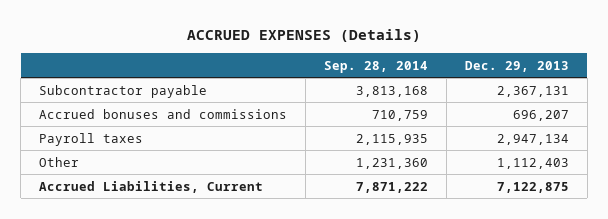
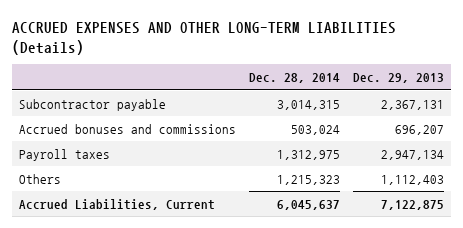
[187,29,422,43] ACCRUED EXPENSES (Details) -> [12,22,397,55] ACCRUED EXPENSES AND OTHER LONG-TERM LIABILITIES (Details)
[324,60,429,73] Sep. 28, 2014 -> none
none -> [249,73,341,84] Dec. 28, 2014
[39,156,80,167] Other -> [18,173,61,184] Others

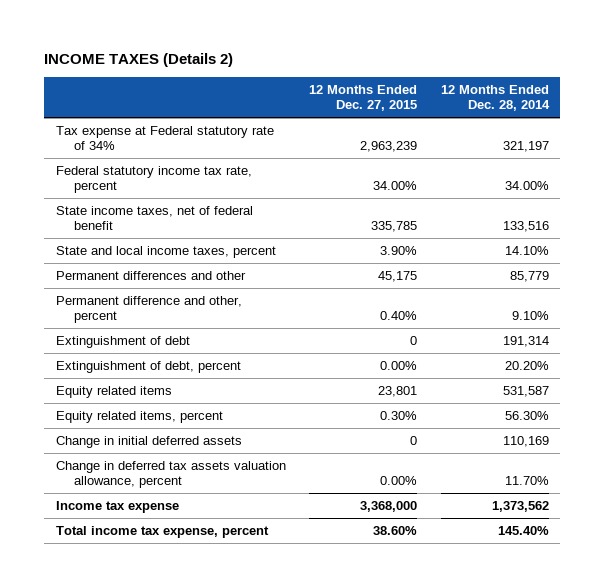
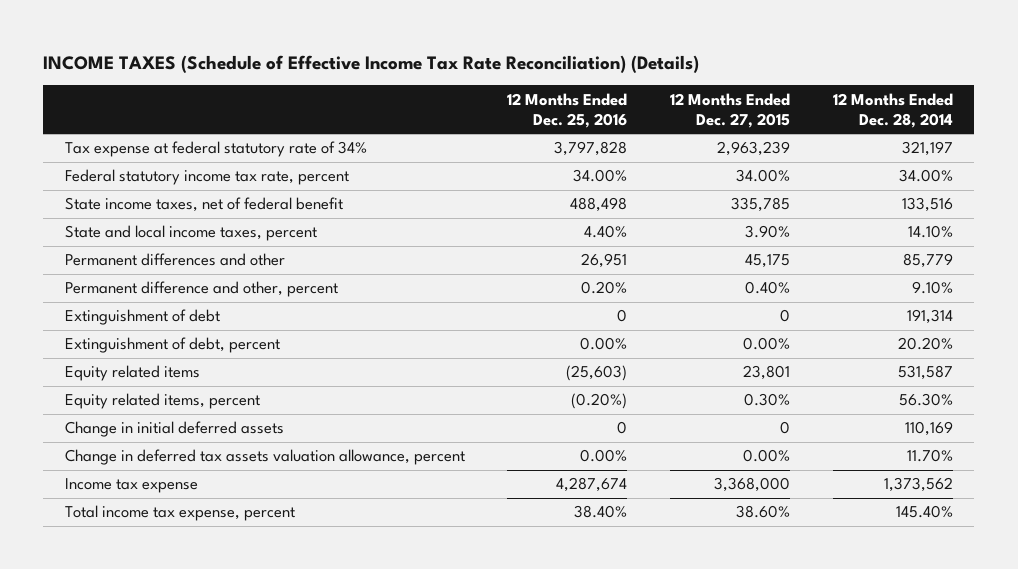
[44,53,234,68] INCOME TAXES (Details 2) -> [43,54,700,73] INCOME TAXES (Schedule of Effective Income Tax Rate Reconciliation) (Details)
none -> [507,92,628,128] 12 Months Ended Dec. 25, 2016
[55,125,274,151] Tax expense at Federal statutory rate of 34% -> [64,141,367,158] Tax expense at federal statutory rate of 34%

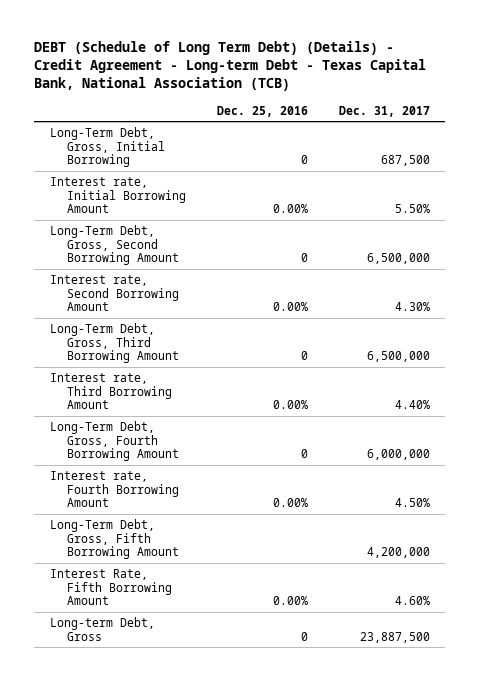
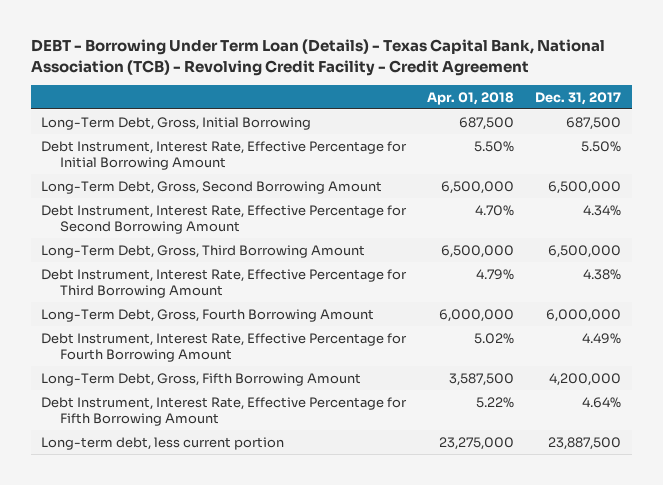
[34,41,427,92] DEBT (Schedule of Long Term Debt) (Details) - Credit Agreement - Long-term Debt - Texas Capital Bank, National Association (TCB) -> [30,39,605,76] DEBT - Borrowing Under Term Loan (Details) - Texas Capital Bank, National Association (TCB) - Revolving Credit Facility - Credit Agreement
[216,105,308,117] Dec. 25, 2016 -> none
none -> [427,91,515,105] Apr. 01, 2018
[49,176,186,214] Interest rate, Initial Borrowing Amount -> [41,140,408,171] Debt Instrument, Interest Rate, Effective Percentage for Initial Borrowing Amount
[49,274,179,312] Interest rate, Second Borrowing Amount -> [41,204,408,235] Debt Instrument, Interest Rate, Effective Percentage for Second Borrowing Amount
[394,302,430,312] 4.30% -> [583,204,622,216] 4.34%
[49,372,172,410] Interest rate, Third Borrowing Amount -> [41,268,408,299] Debt Instrument, Interest Rate, Effective Percentage for Third Borrowing Amount
[394,400,430,410] 4.40% -> [583,268,622,280] 4.38%
[49,470,179,508] Interest rate, Fourth Borrowing Amount -> [41,332,408,363] Debt Instrument, Interest Rate, Effective Percentage for Fourth Borrowing Amount
[394,498,430,508] 4.50% -> [582,332,622,344] 4.49%
[49,568,172,606] Interest Rate, Fifth Borrowing Amount -> [41,396,408,427] Debt Instrument, Interest Rate, Effective Percentage for Fifth Borrowing Amount
[394,596,430,606] 4.60% -> [582,396,622,408] 4.64%
[49,616,155,641] Long-term Debt, Gross -> [41,436,285,450] Long-term debt, less current portion

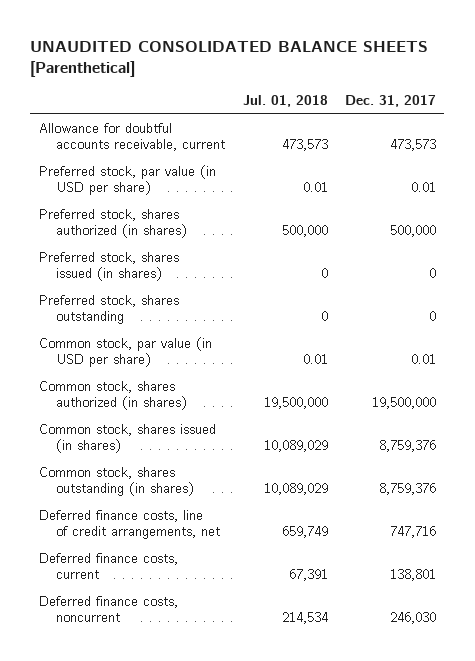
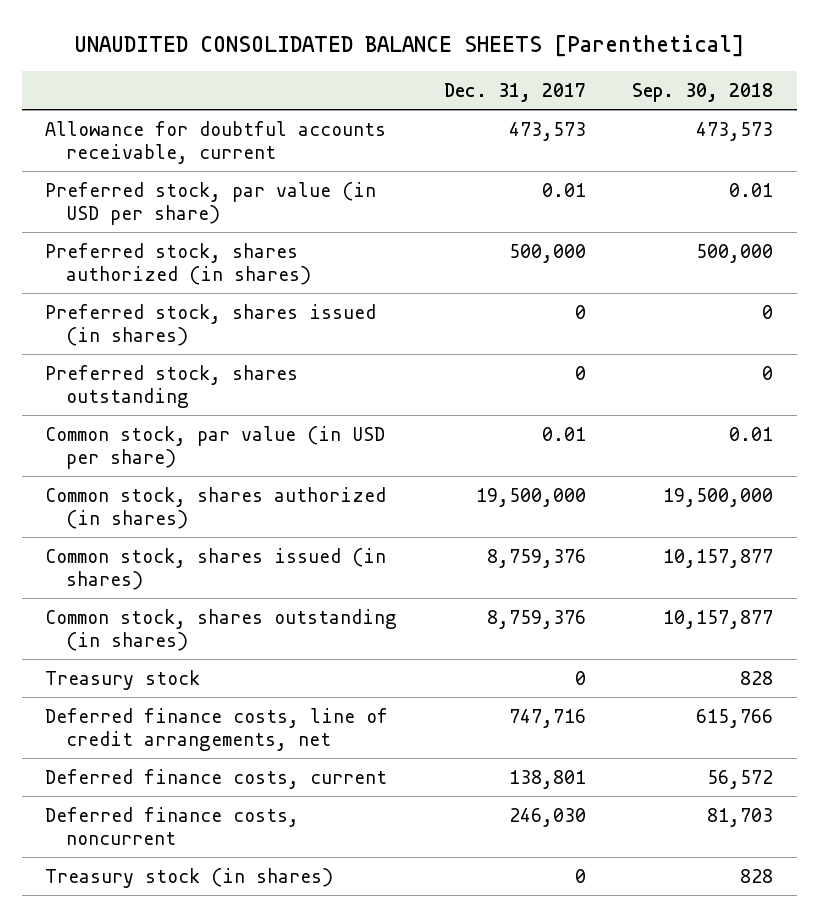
[242,95,328,108] Jul. 01, 2018 -> none
none -> [632,82,774,102] Sep. 30, 2018
none -> [45,669,201,690] Treasury stock
none -> [45,867,334,888] Treasury stock (in shares)

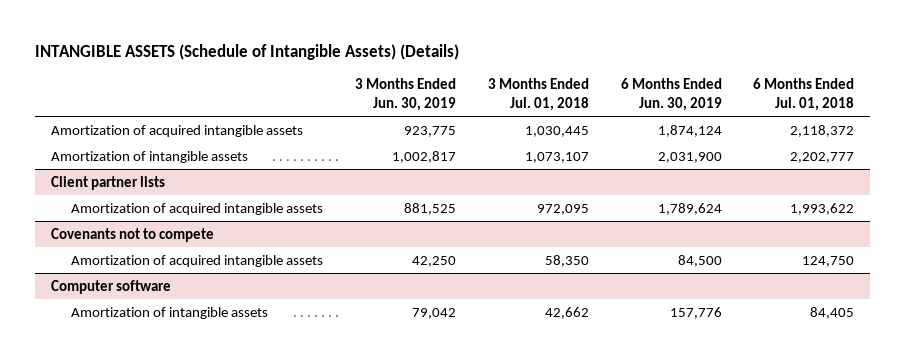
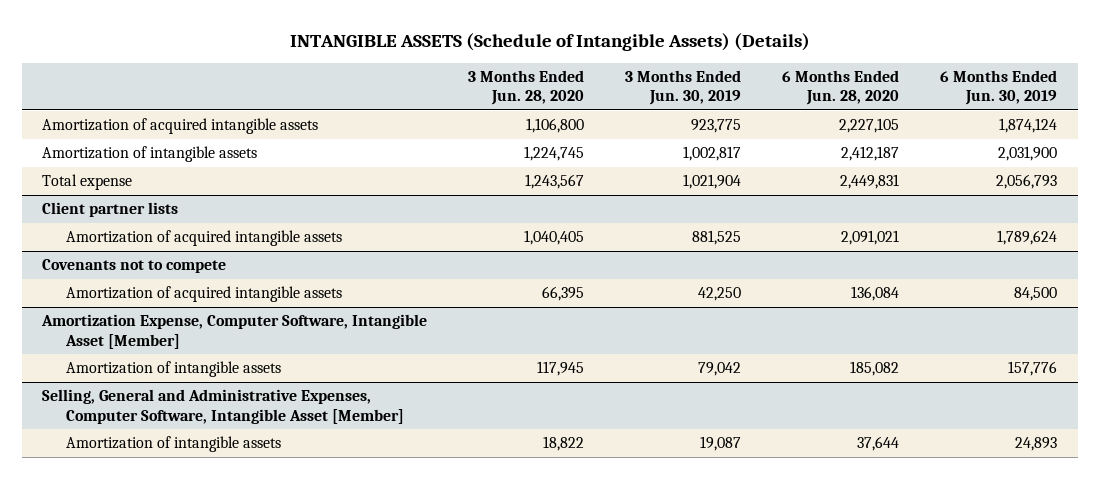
[487,78,589,111] 3 Months Ended Jul. 01, 2018 -> none
[753,78,855,111] 6 Months Ended Jul. 01, 2018 -> none
none -> [468,70,585,106] 3 Months Ended Jun. 28, 2020
none -> [782,70,900,106] 6 Months Ended Jun. 28, 2020
none -> [42,174,133,191] Total expense
[50,279,171,294] Computer software -> none
none -> [41,314,428,349] Amortization Expense, Computer Software, Intangible Asset [Member]
none -> [42,389,404,424] Selling, General and Administrative Expenses, Computer Software, Intangible Asset [Member]
none -> [65,436,281,453] Amortization of intangible assets

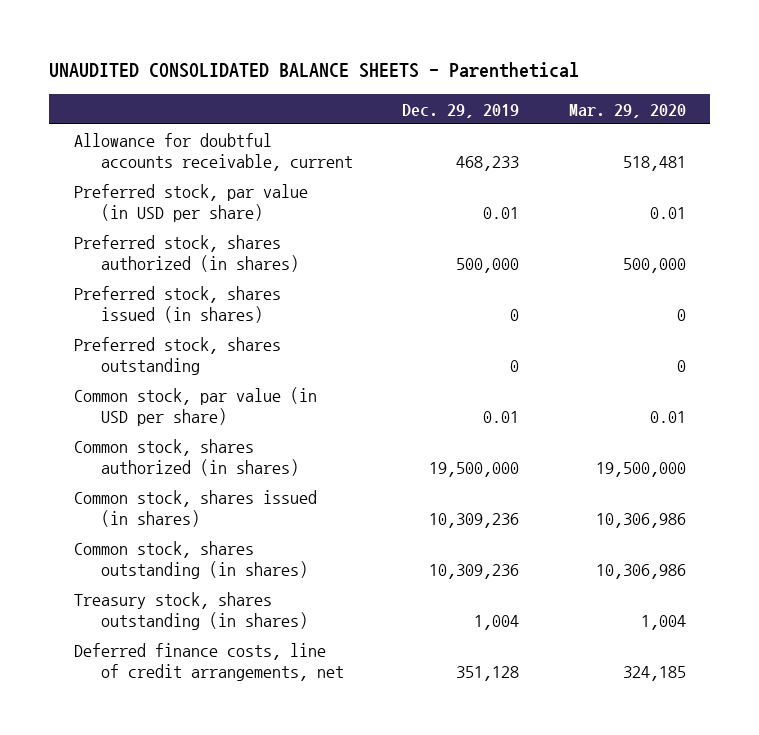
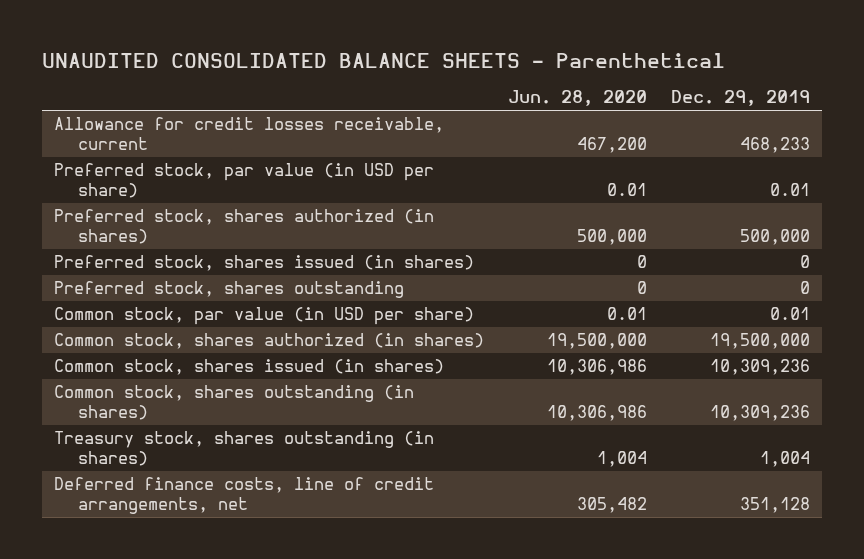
[568,103,686,118] Mar. 29, 2020 -> none
none -> [508,90,648,107] Jun. 28, 2020
[73,132,354,172] Allowance for doubtful accounts receivable, current -> [53,117,444,151] Allowance for credit losses receivable, current

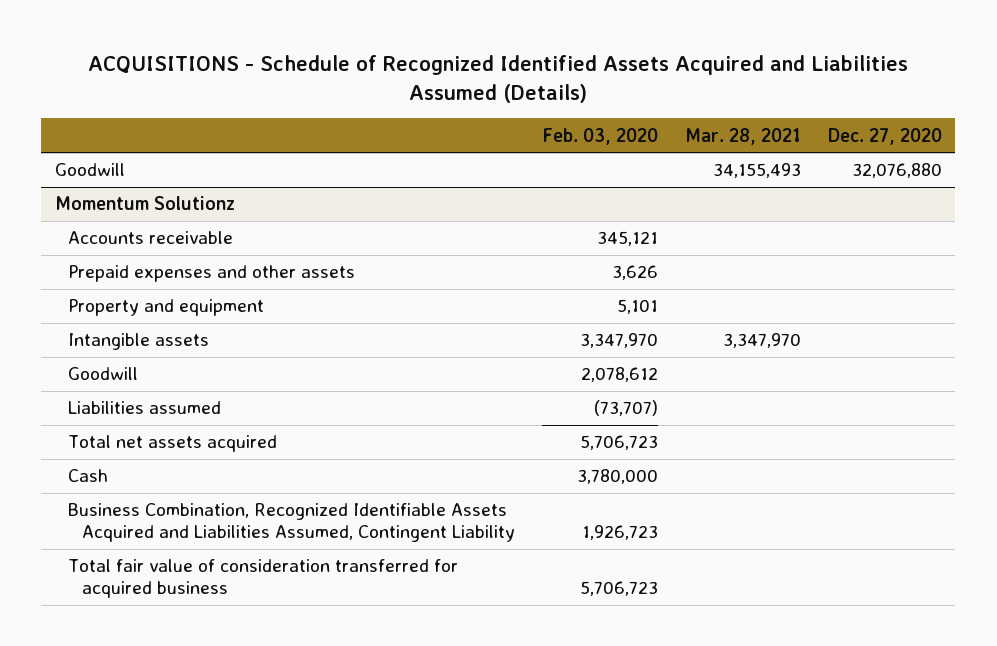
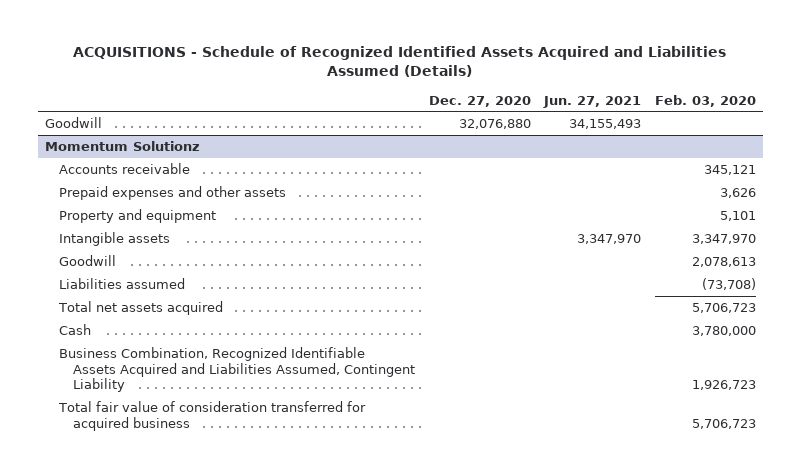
[684,127,801,145] Mar. 28, 2021 -> none
none -> [543,95,642,108] Jun. 27, 2021
[580,367,658,383] 2,078,612 -> [691,256,756,267] 2,078,613
[593,400,658,417] (73,707) -> [701,277,756,290] (73,708)

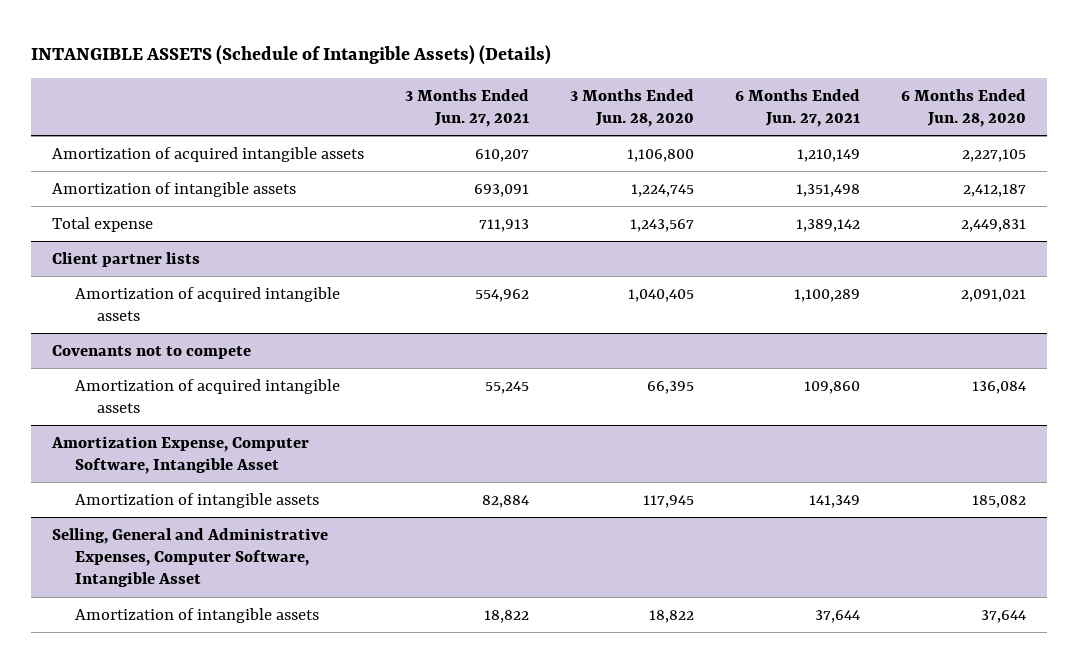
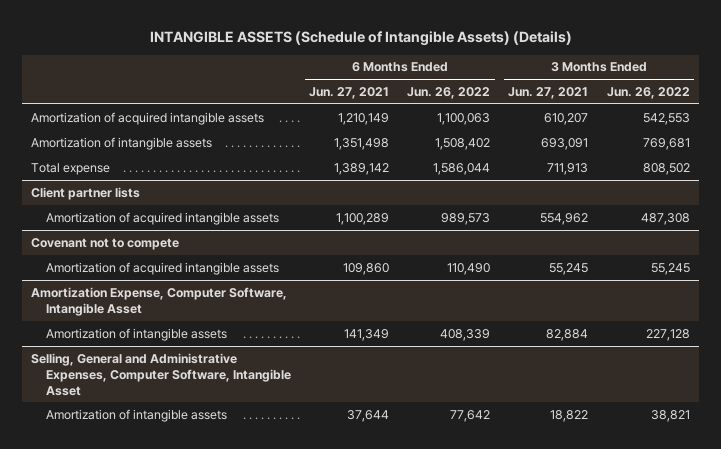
[570,88,695,128] 3 Months Ended Jun. 28, 2020 -> none
[901,88,1027,128] 6 Months Ended Jun. 28, 2020 -> none
none -> [407,86,491,99] Jun. 26, 2022
none -> [606,86,690,99] Jun. 26, 2022
[51,344,251,359] Covenants not to compete -> [31,237,180,250] Covenant not to compete

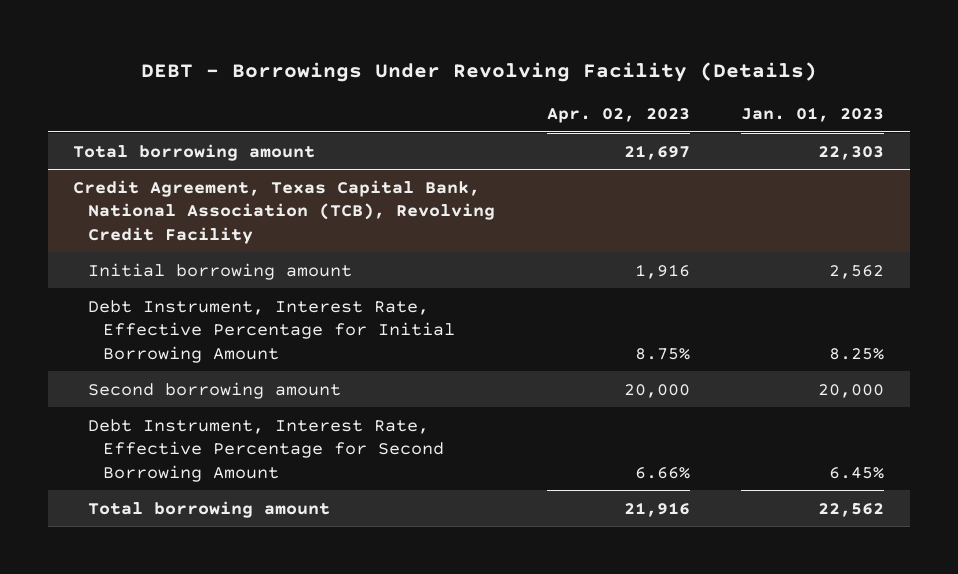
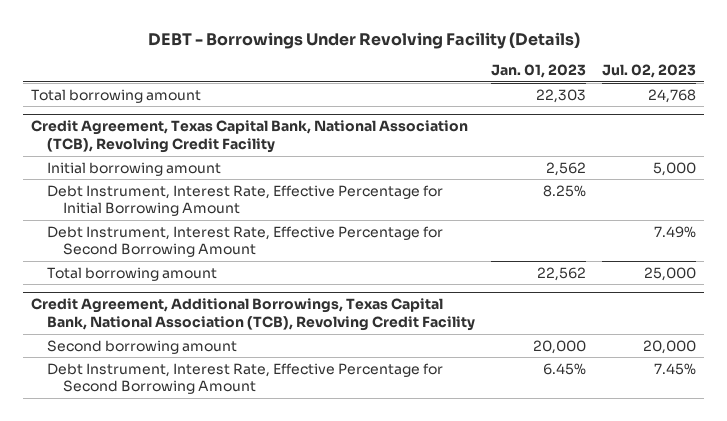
[546,107,690,123] Apr. 02, 2023 -> none
none -> [601,64,696,79] Jul. 02, 2023
none -> [47,225,444,258] Debt Instrument, Interest Rate, Effective Percentage for Second Borrowing Amount
[87,500,330,518] Total borrowing amount -> [47,266,218,281] Total borrowing amount
none -> [31,298,476,331] Credit Agreement, Additional Borrowings, Texas Capital Bank, National Association (TCB), Revolving Credit Facility

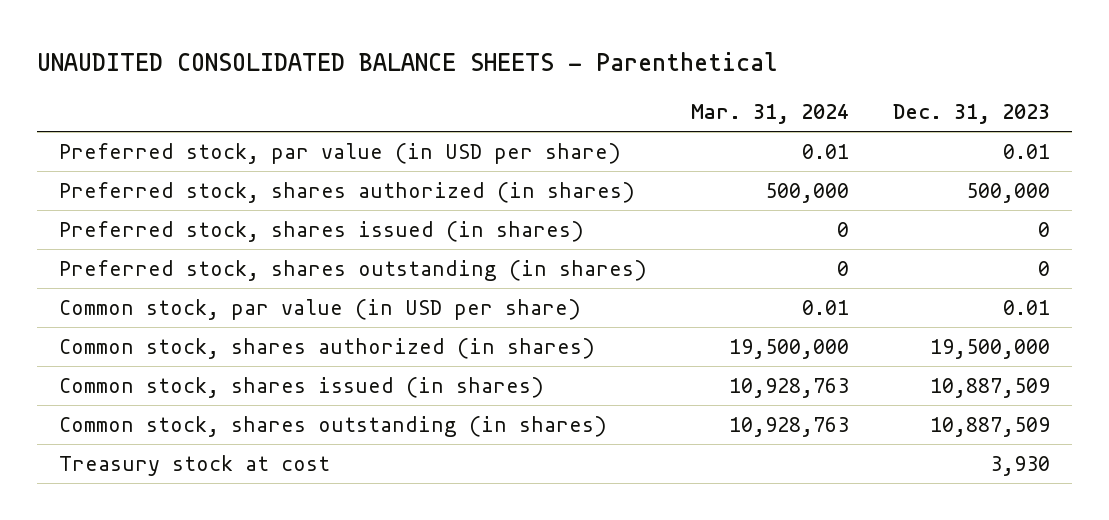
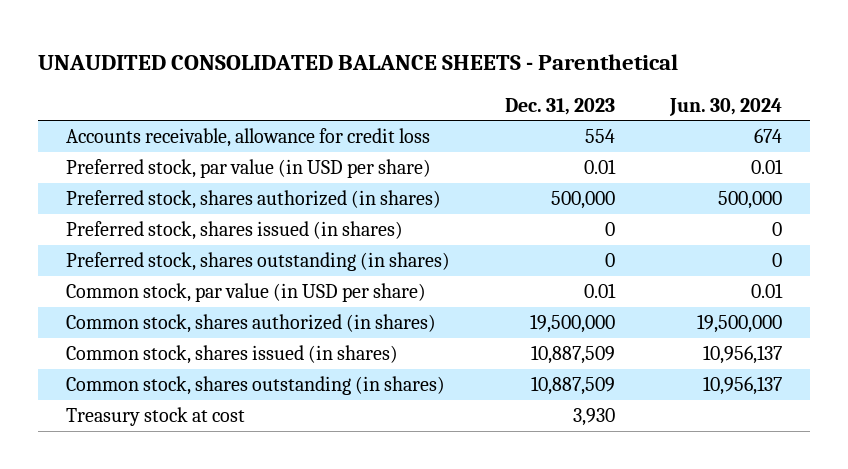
[691,104,850,125] Mar. 31, 2024 -> none
none -> [669,97,783,116] Jun. 30, 2024
none -> [66,128,431,148] Accounts receivable, allowance for credit loss

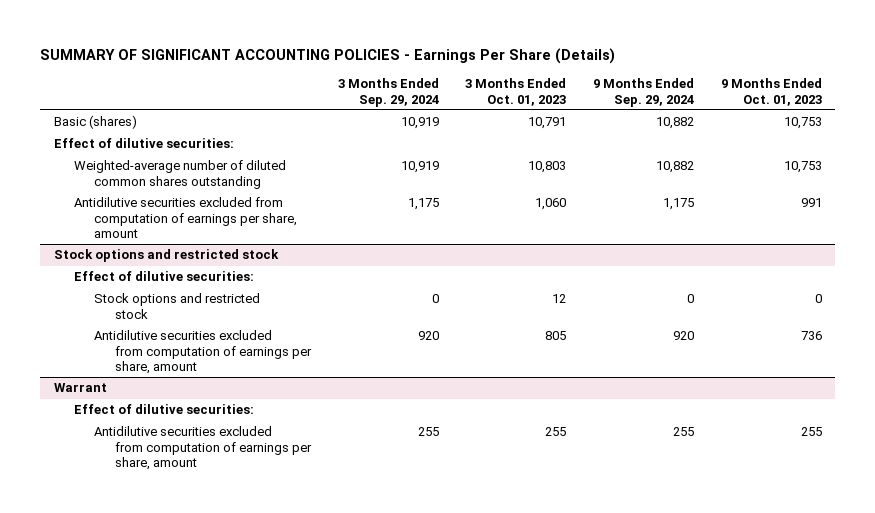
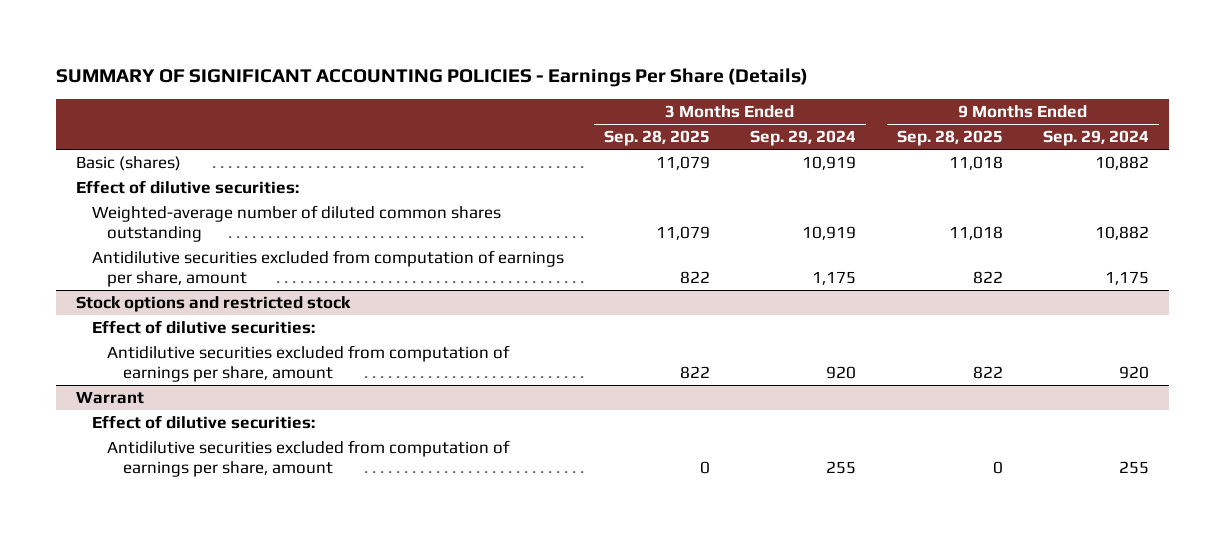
[465,78,567,106] 3 Months Ended Oct. 01, 2023 -> none
[720,78,822,106] 9 Months Ended Oct. 01, 2023 -> none
none -> [604,130,711,147] Sep. 28, 2025
none -> [896,130,1003,147] Sep. 28, 2025
[94,293,261,319] Stock options and restricted stock -> none

